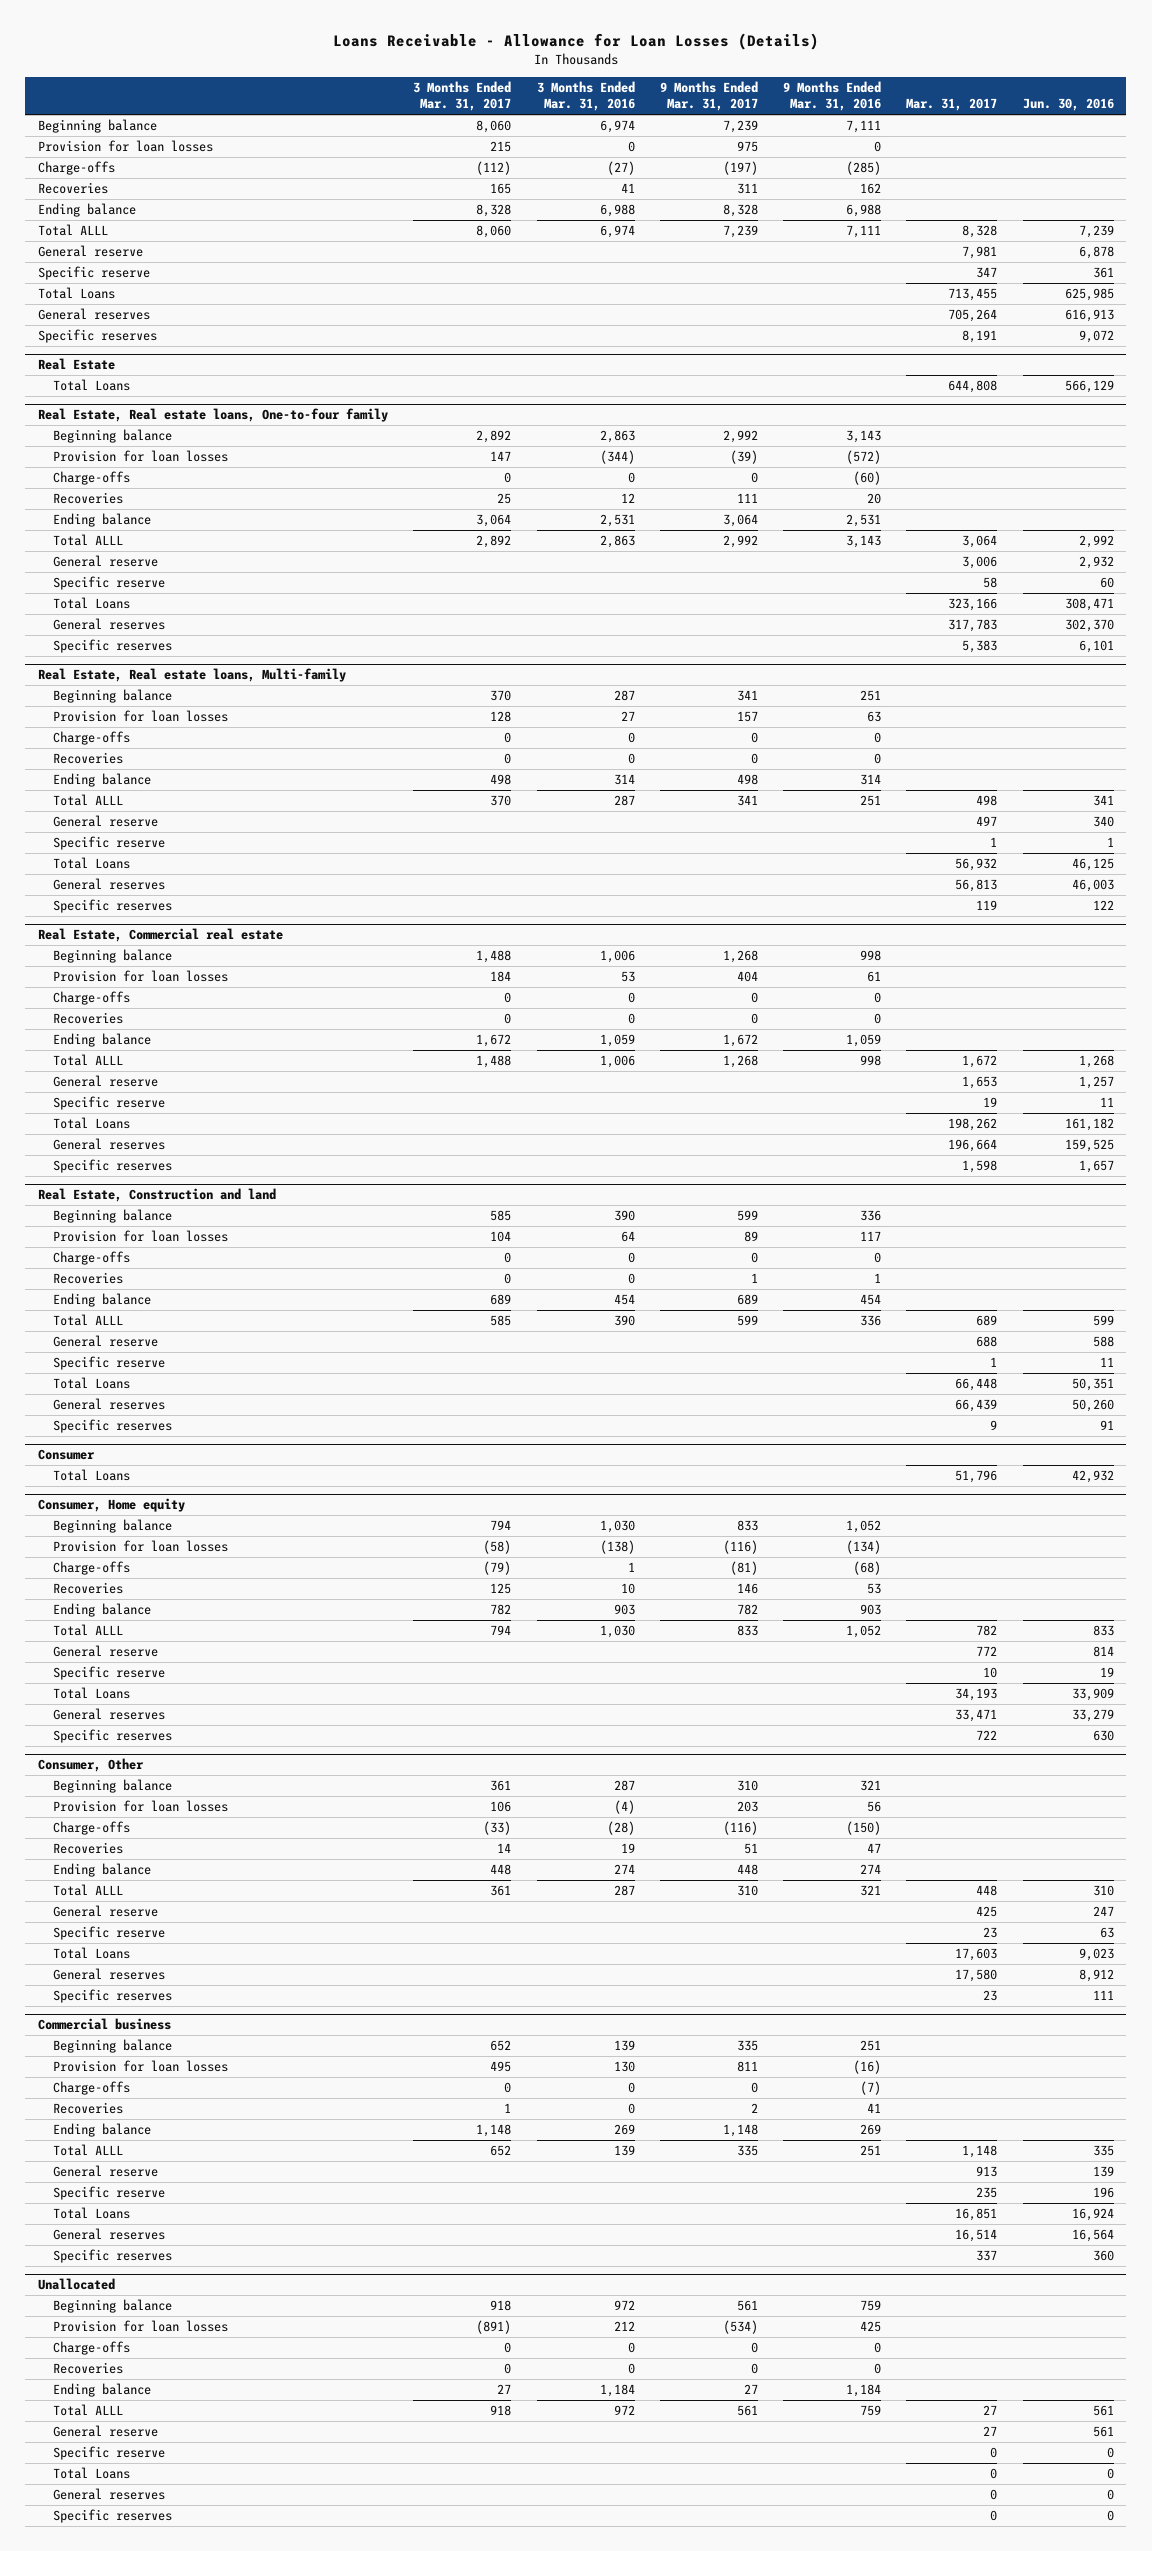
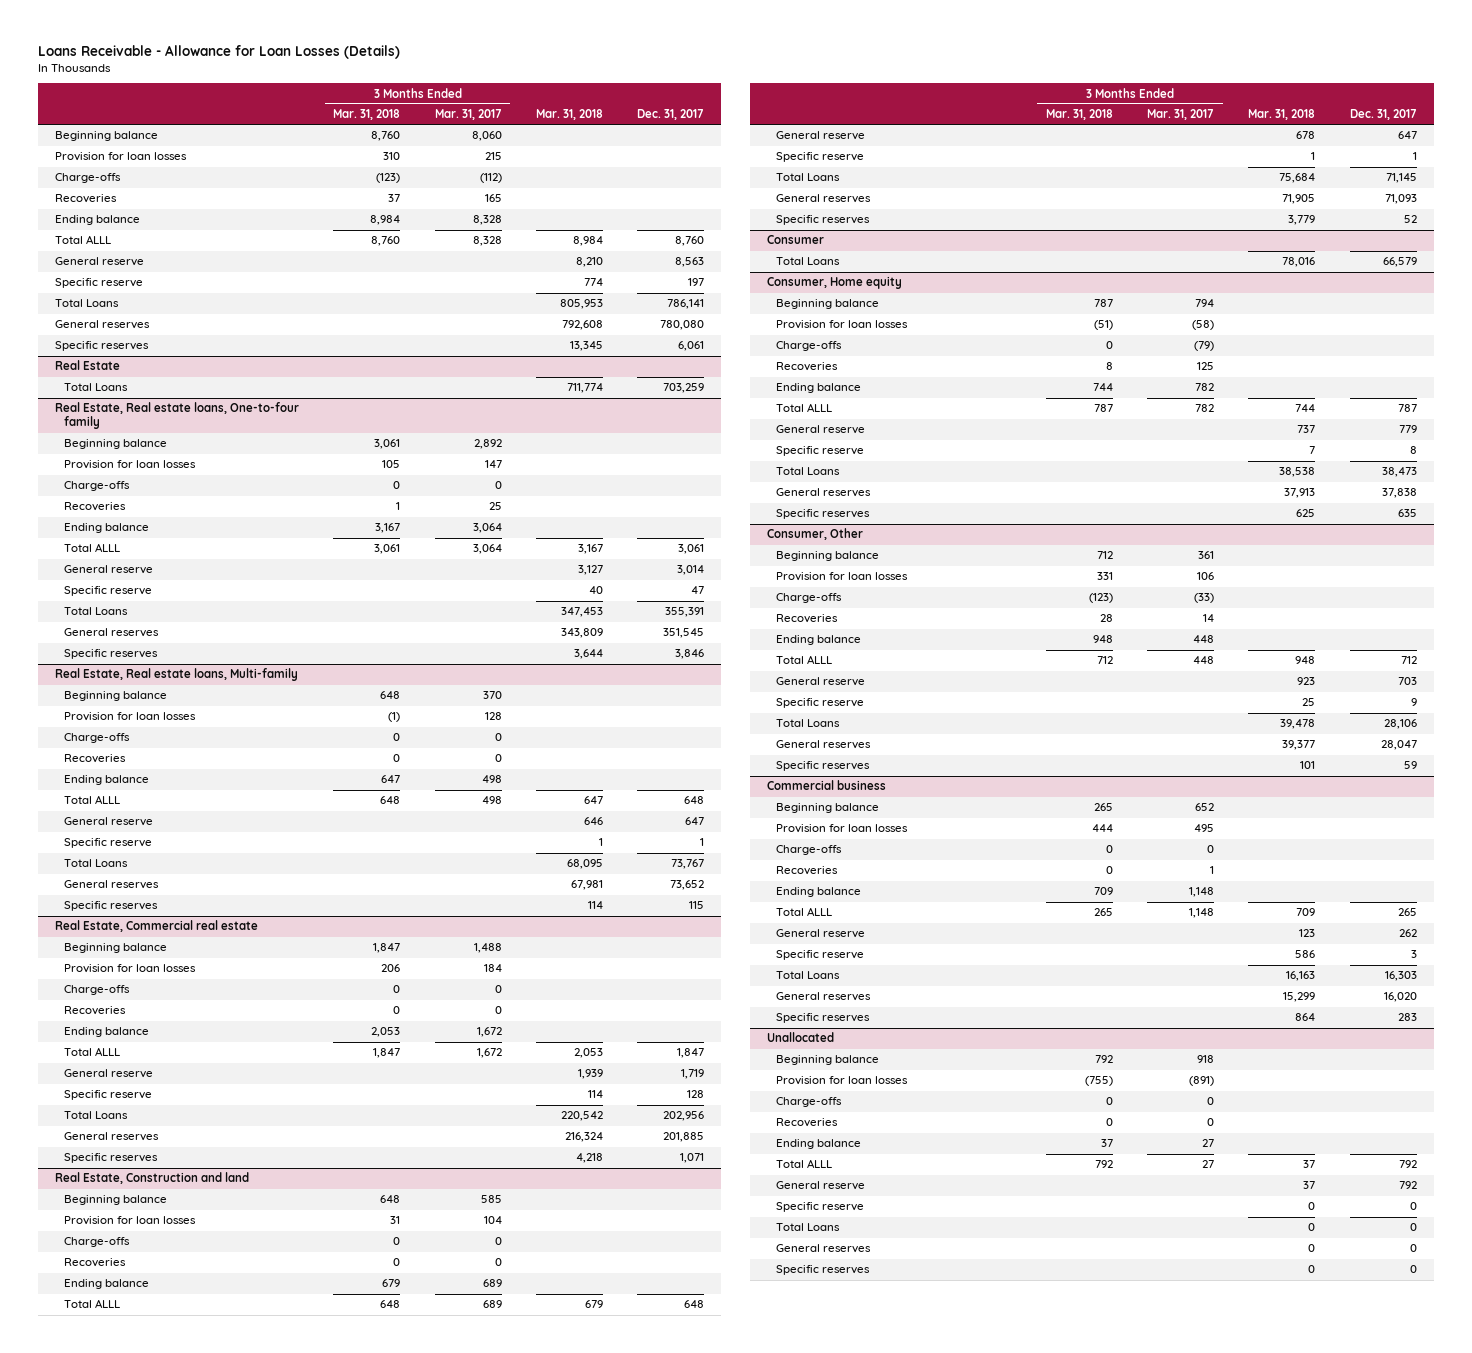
[536,81,635,112] 3 Months Ended Mar. 31, 2016 -> none
[659,81,758,112] 9 Months Ended Mar. 31, 2017 -> none
[783,81,882,112] 9 Months Ended Mar. 31, 2016 -> none
[906,98,998,112] Mar. 31, 2017 -> none
[1022,98,1114,112] Jun. 30, 2016 -> none
none -> [333,109,401,121] Mar. 31, 2018
none -> [535,109,603,121] Mar. 31, 2018
none -> [637,109,705,121] Dec. 31, 2017
[476,225,512,239] 8,060 -> [472,236,502,247] 8,328
[476,535,512,549] 2,892 -> [472,544,502,555] 3,064
[490,795,512,807] 370 -> [481,796,502,805] 498
[476,1055,512,1069] 1,488 -> [476,1048,502,1059] 1,672
[490,1315,512,1327] 585 -> [482,1300,502,1309] 689
[490,1625,512,1636] 794 -> [1195,404,1215,413] 782
[490,1885,512,1897] 361 -> [1193,656,1215,665] 448
[490,2145,512,2157] 652 -> [1189,908,1215,919] 1,148
[490,2405,512,2417] 918 -> [1202,1160,1215,1169] 27

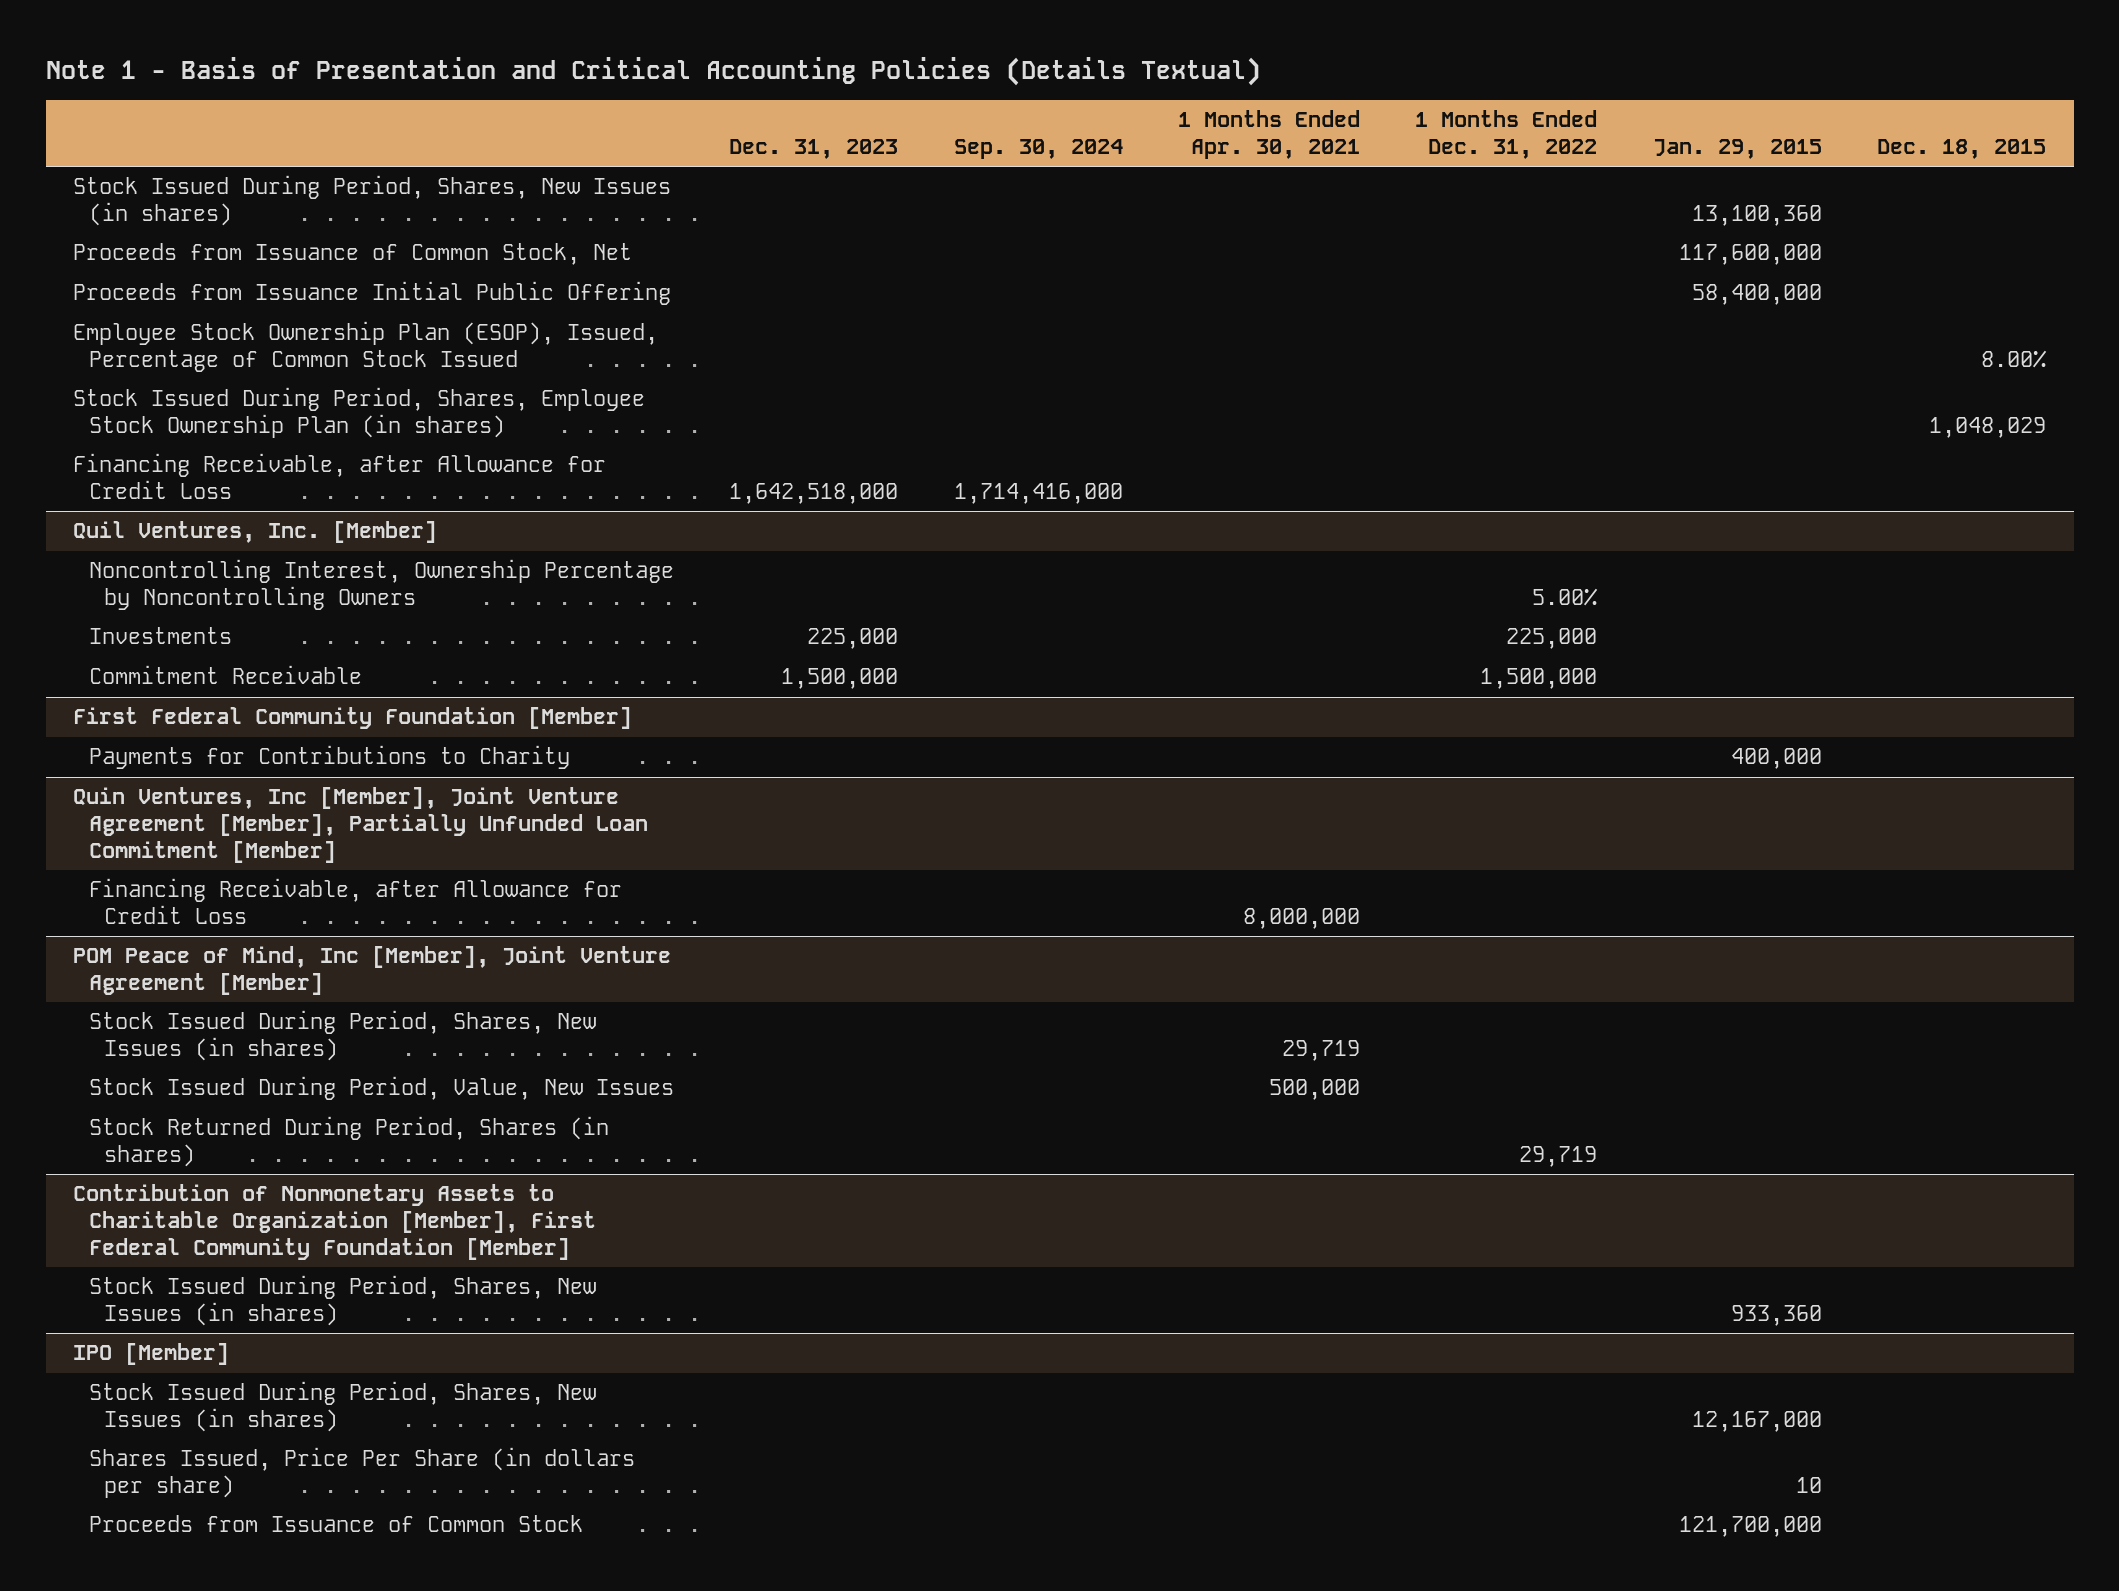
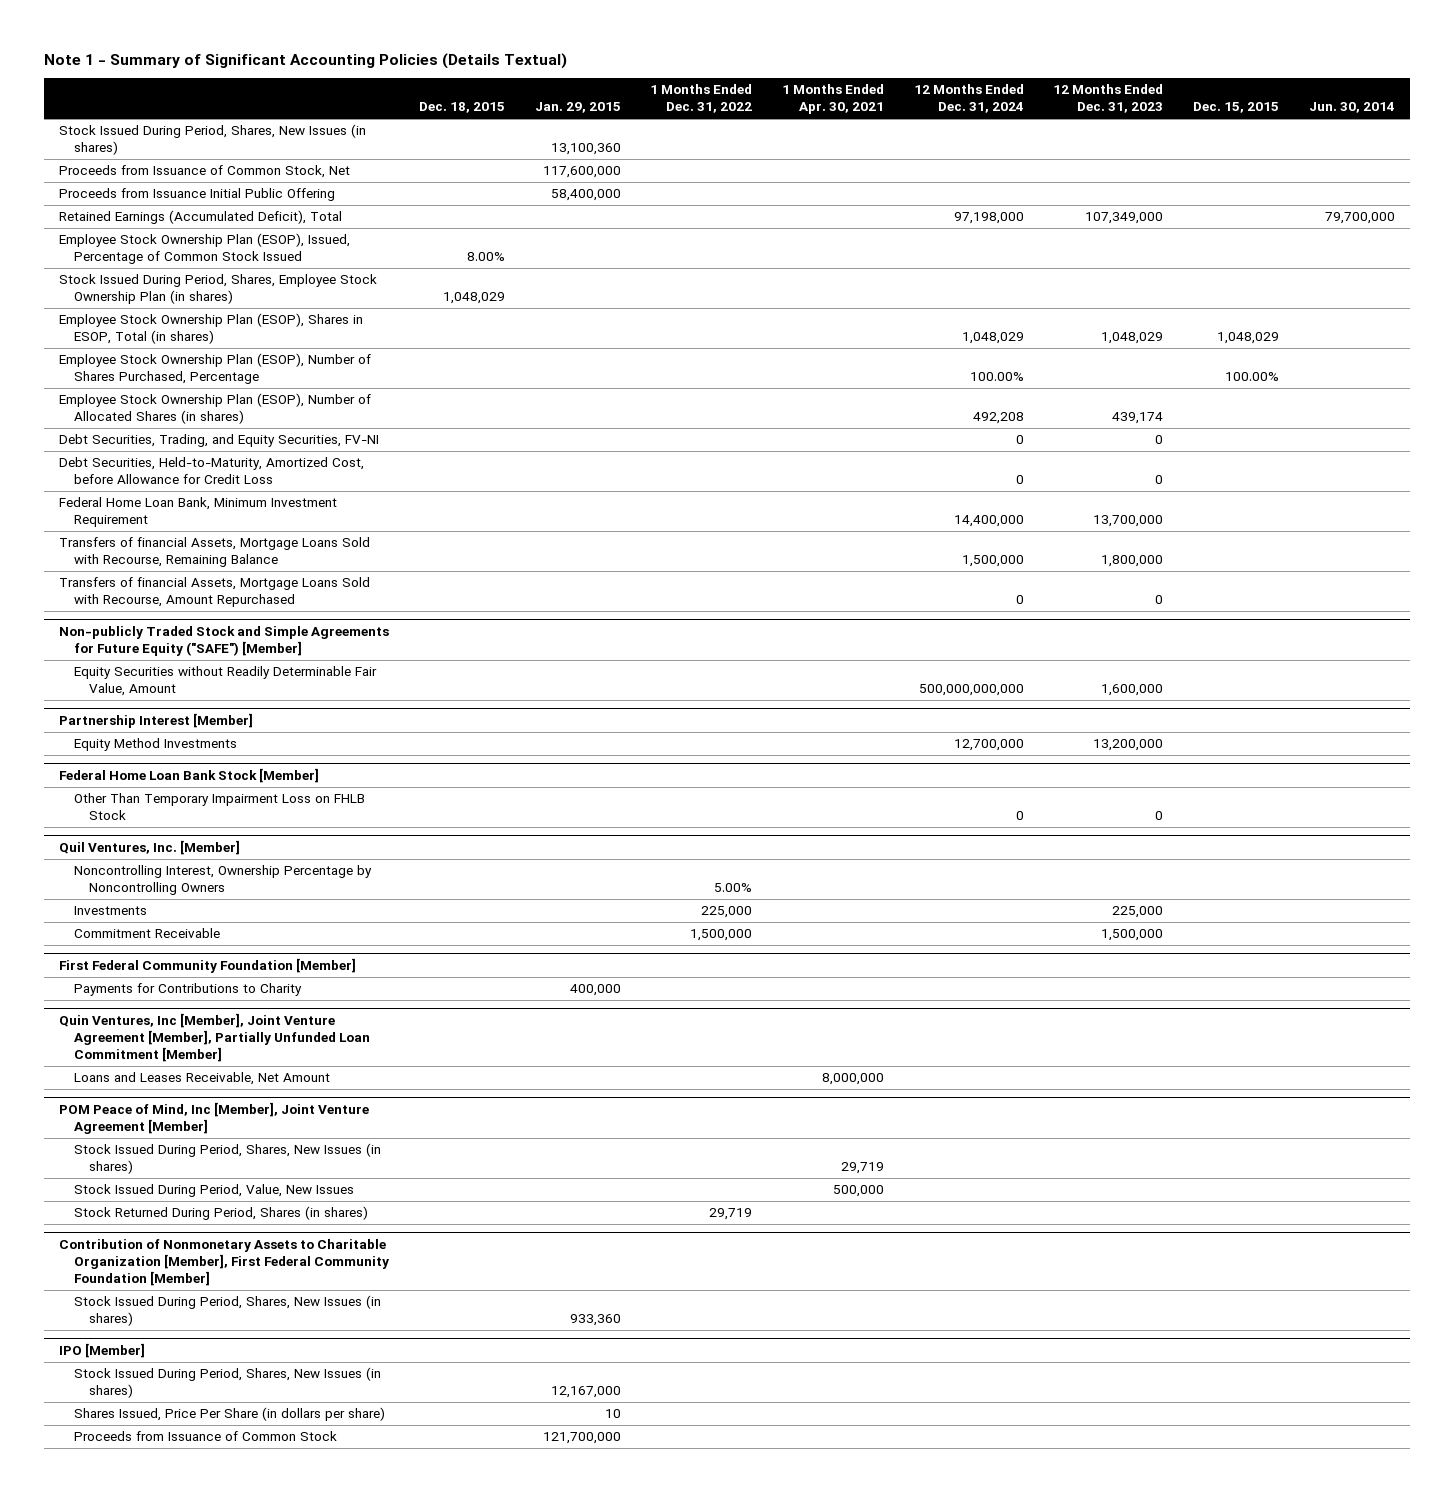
[45,56,1261,86] Note 1 - Basis of Presentation and Critical Accounting Policies (Details Textual) -> [44,52,568,69] Note 1 - Summary of Significant Accounting Policies (Details Textual)
[729,138,899,159] Dec. 31, 2023 -> none
[953,138,1123,159] Sep. 30, 2024 -> none
none -> [913,84,1024,114] 12 Months Ended Dec. 31, 2024
none -> [1053,84,1164,114] 12 Months Ended Dec. 31, 2023
none -> [1193,102,1280,114] Dec. 15, 2015
none -> [1308,102,1395,114] Jun. 30, 2014
none -> [59,210,343,225] Retained Earnings (Accumulated Deficit), Total
[73,453,607,500] Financing Receivable, after Allowance for Credit Loss -> none
none -> [59,313,364,345] Employee Stock Ownership Plan (ESOP), Shares in ESOP, Total (in shares)
none -> [59,353,372,385] Employee Stock Ownership Plan (ESOP), Number of Shares Purchased, Percentage
none -> [59,393,372,425] Employee Stock Ownership Plan (ESOP), Number of Allocated Shares (in shares)
none -> [59,434,380,448] Debt Securities, Trading, and Equity Securities, FV-NI
none -> [59,457,365,485] Debt Securities, Held-to-Maturity, Amortized Cost, before Allowance for Credit Loss
none -> [59,497,338,528] Federal Home Loan Bank, Minimum Investment Requirement
none -> [59,537,371,568] Transfers of financial Assets, Mortgage Loans Sold with Recourse, Remaining Balance
none -> [59,577,371,608] Transfers of financial Assets, Mortgage Loans Sold with Recourse, Amount Repurchased
none -> [59,625,390,656] Non-publicly Traded Stock and Simple Agreements for Future Equity ("SAFE") [Member]
none -> [74,666,378,697] Equity Securities without Readily Determinable Fair Value, Amount
none -> [59,712,254,728] Partnership Interest [Member]
none -> [74,738,238,752] Equity Method Investments
none -> [59,767,320,783] Federal Home Loan Bank Stock [Member]
none -> [74,793,366,821] Other Than Temporary Impairment Loss on FHLB Stock
[88,878,622,925] Financing Receivable, after Allowance for Credit Loss -> none
none -> [74,1072,331,1086] Loans and Leases Receivable, Net Amount

